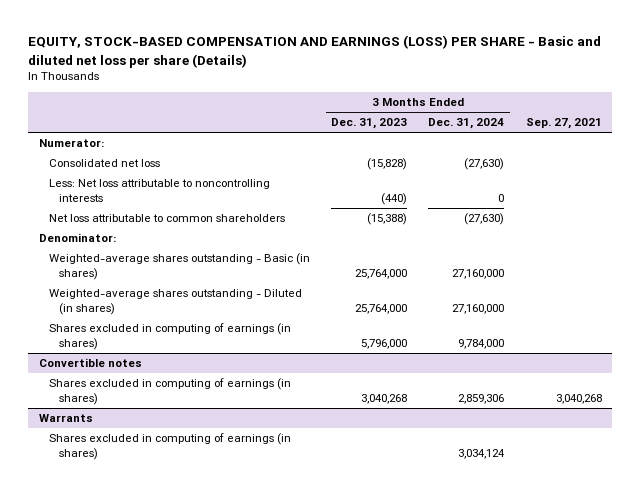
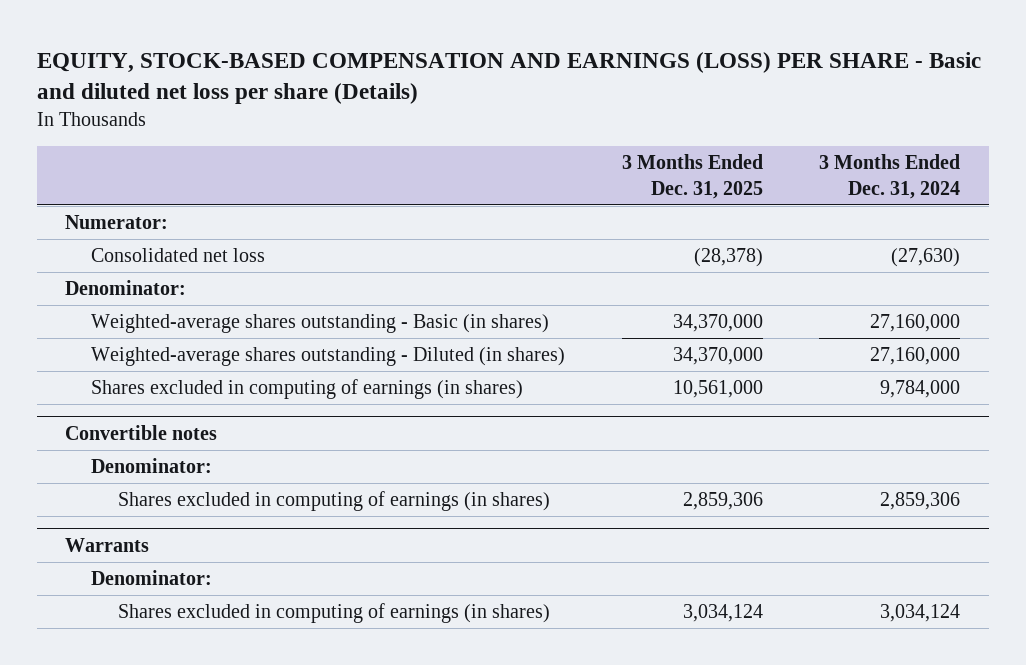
[331,118,408,130] Dec. 31, 2023 -> none
[525,118,602,130] Sep. 27, 2021 -> none
none -> [621,153,763,199] 3 Months Ended Dec. 31, 2025
[49,179,271,202] Less: Net loss attributable to noncontrolling interests -> none
[49,214,286,223] Net loss attributable to common shareholders -> none
none -> [91,458,213,474] Denominator:
none -> [91,570,213,586] Denominator:

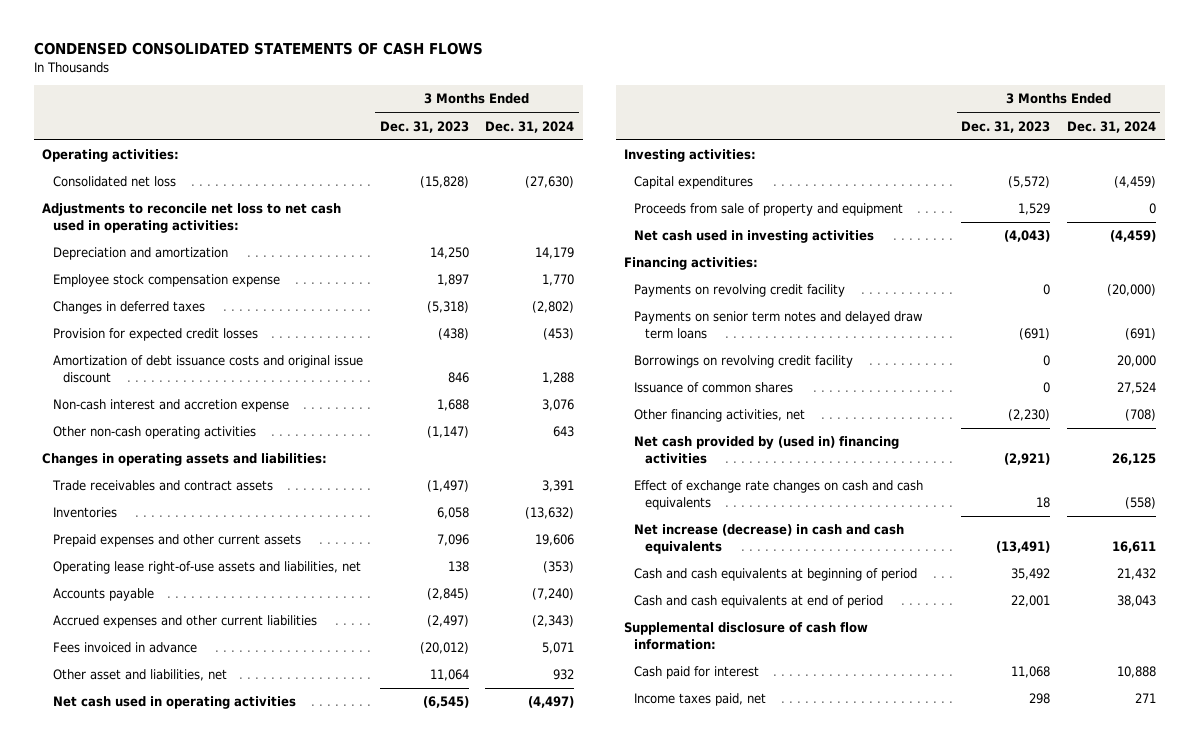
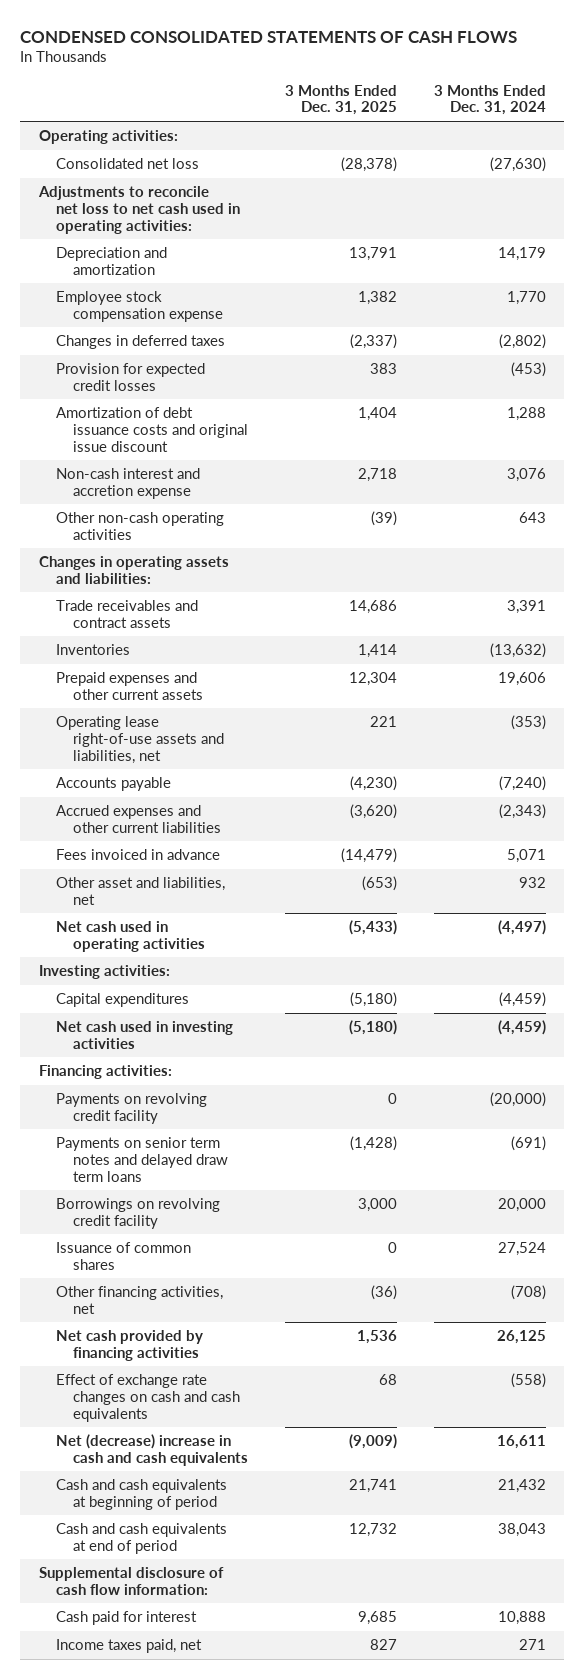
[379,120,469,133] Dec. 31, 2023 -> none
none -> [284,84,397,116] 3 Months Ended Dec. 31, 2025
[634,203,904,217] Proceeds from sale of property and equipment -> none
[634,436,900,465] Net cash provided by (used in) financing activities -> [55,1330,203,1361] Net cash provided by financing activities
[634,524,905,555] Net increase (decrease) in cash and cash equivalents -> [55,1434,249,1466] Net (decrease) increase in cash and cash equivalents

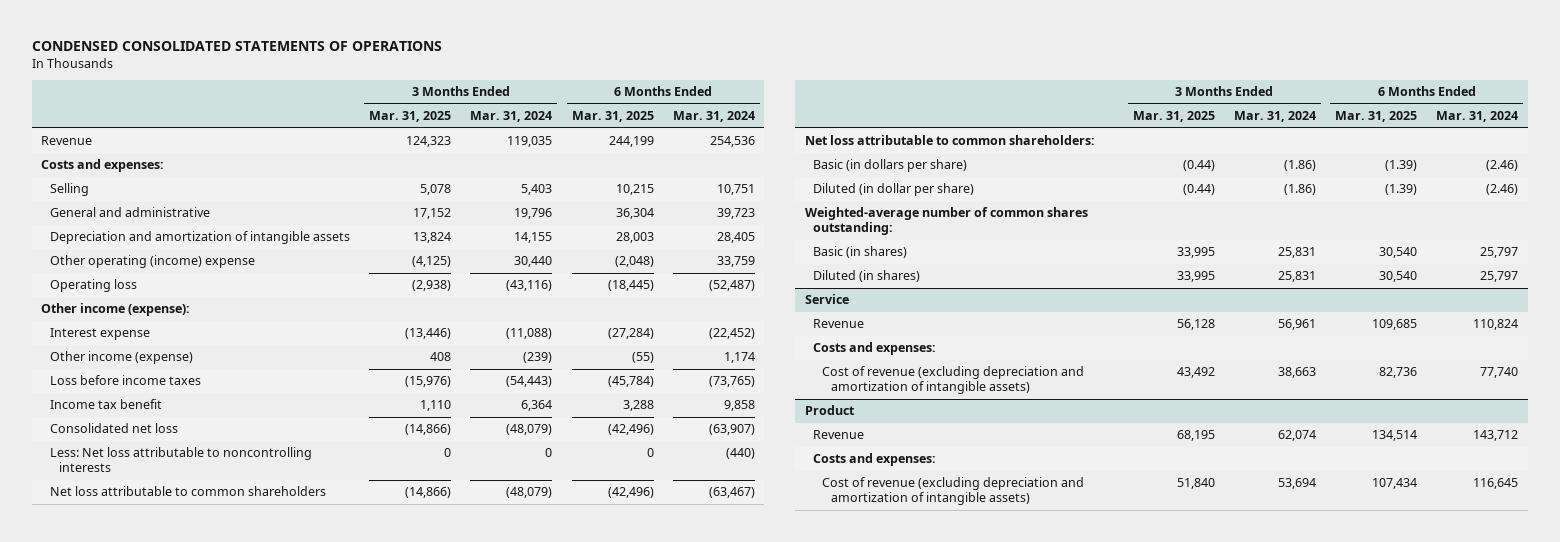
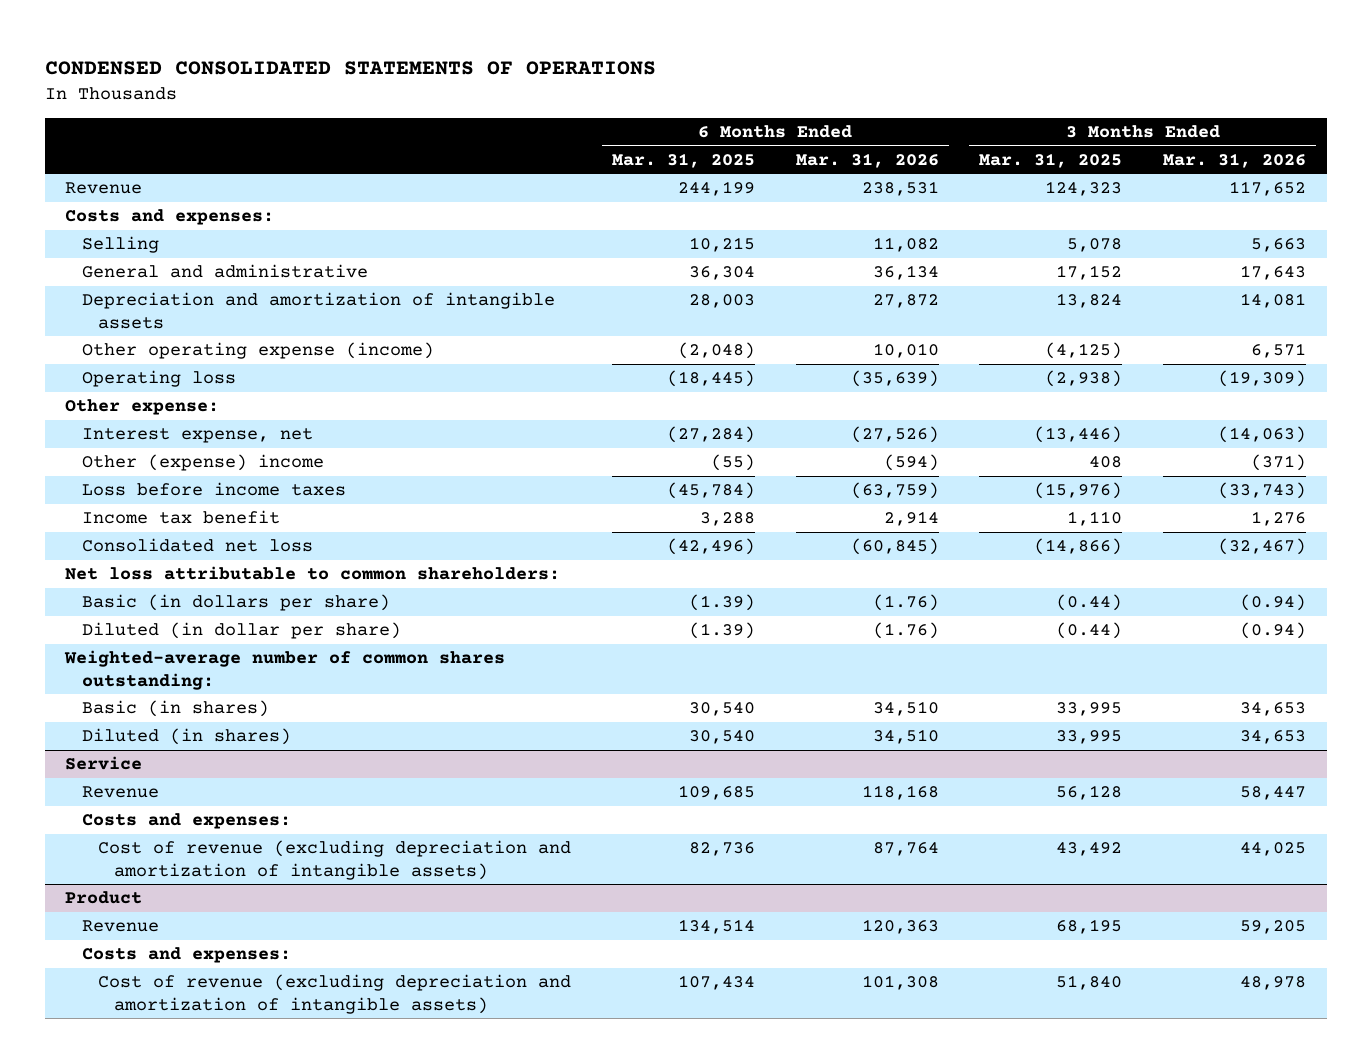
[470,111,553,123] Mar. 31, 2024 -> none
[672,111,755,123] Mar. 31, 2024 -> none
none -> [795,152,939,168] Mar. 31, 2026
none -> [1163,152,1307,168] Mar. 31, 2026
[50,255,256,269] Other operating (income) expense -> [81,342,434,360] Other operating expense (income)
[41,303,191,317] Other income (expense): -> [65,399,220,416] Other expense:
[50,328,151,341] Interest expense -> [81,428,313,444] Interest expense, net
[50,351,194,365] Other income (expense) -> [81,454,324,472] Other (expense) income
[50,447,313,473] Less: Net loss attributable to noncontrolling interests -> none
[50,486,327,497] Net loss attributable to common shareholders -> none

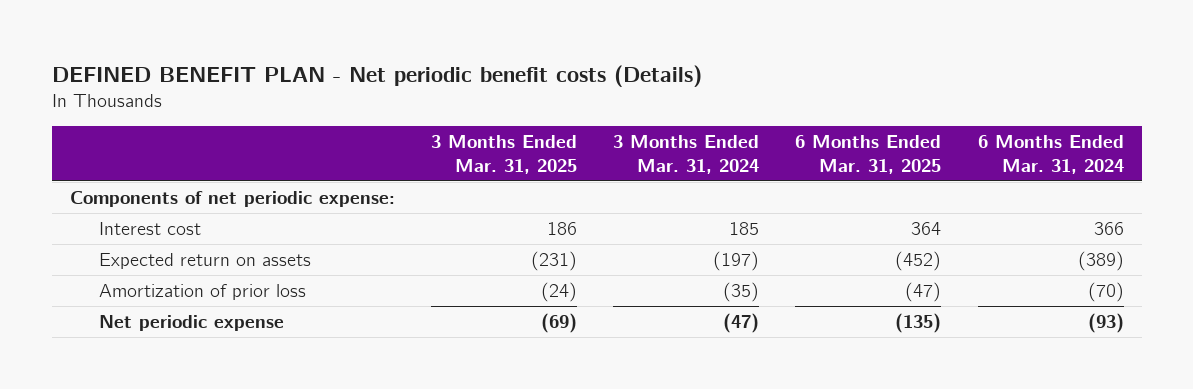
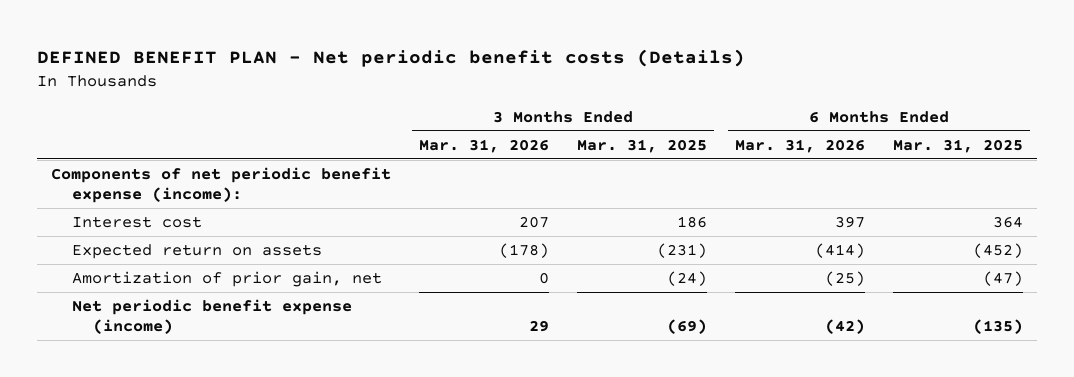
[613,135,760,174] 3 Months Ended Mar. 31, 2024 -> none
[977,135,1124,174] 6 Months Ended Mar. 31, 2024 -> none
none -> [418,138,549,153] Mar. 31, 2026
none -> [734,138,865,153] Mar. 31, 2026
[69,191,395,208] Components of net periodic expense: -> [50,166,391,204] Components of net periodic benefit expense (income):
[98,284,306,301] Amortization of prior loss -> [72,270,383,287] Amortization of prior gain, net
[98,315,284,332] Net periodic expense -> [72,298,353,335] Net periodic benefit expense (income)

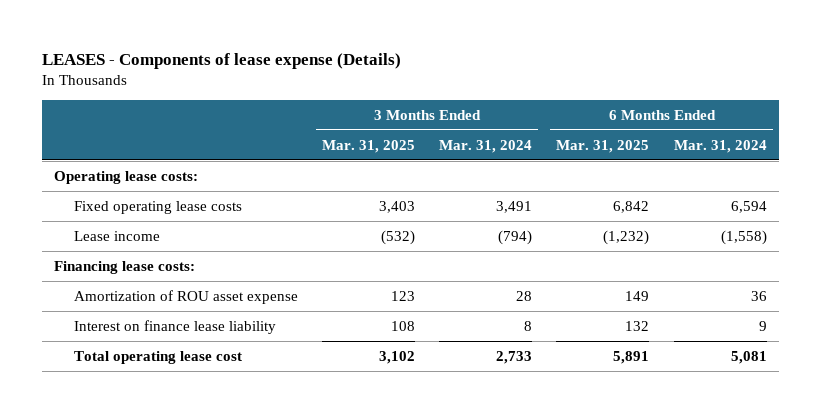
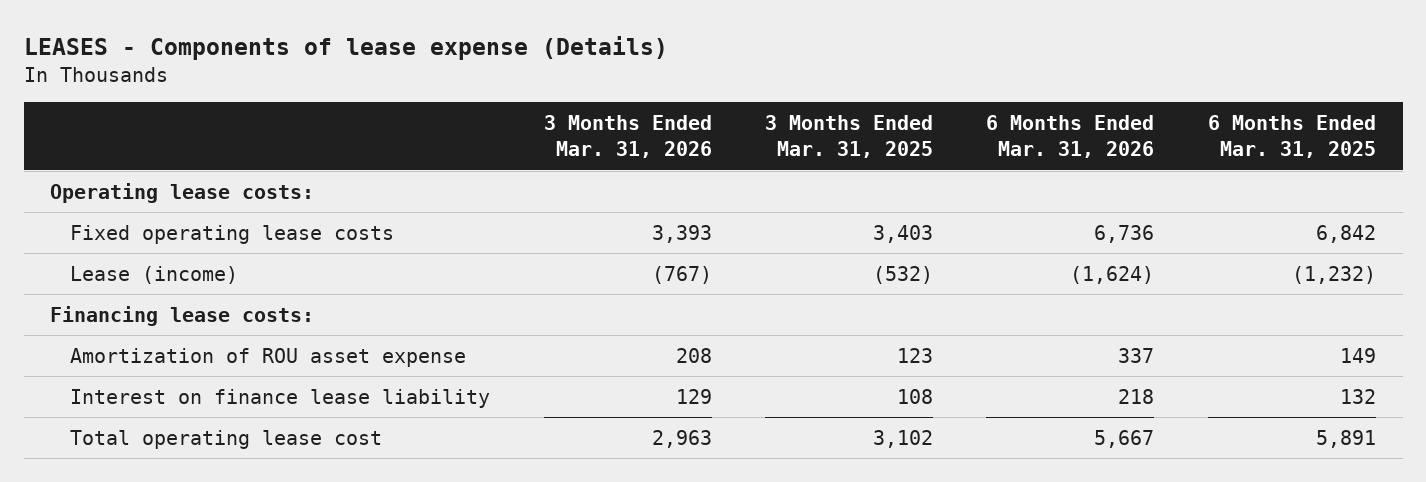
[439,139,533,153] Mar. 31, 2024 -> none
[673,139,767,153] Mar. 31, 2024 -> none
none -> [543,115,712,159] 3 Months Ended Mar. 31, 2026
none -> [986,115,1155,159] 6 Months Ended Mar. 31, 2026
[74,230,161,241] Lease income -> [70,266,239,285] Lease (income)

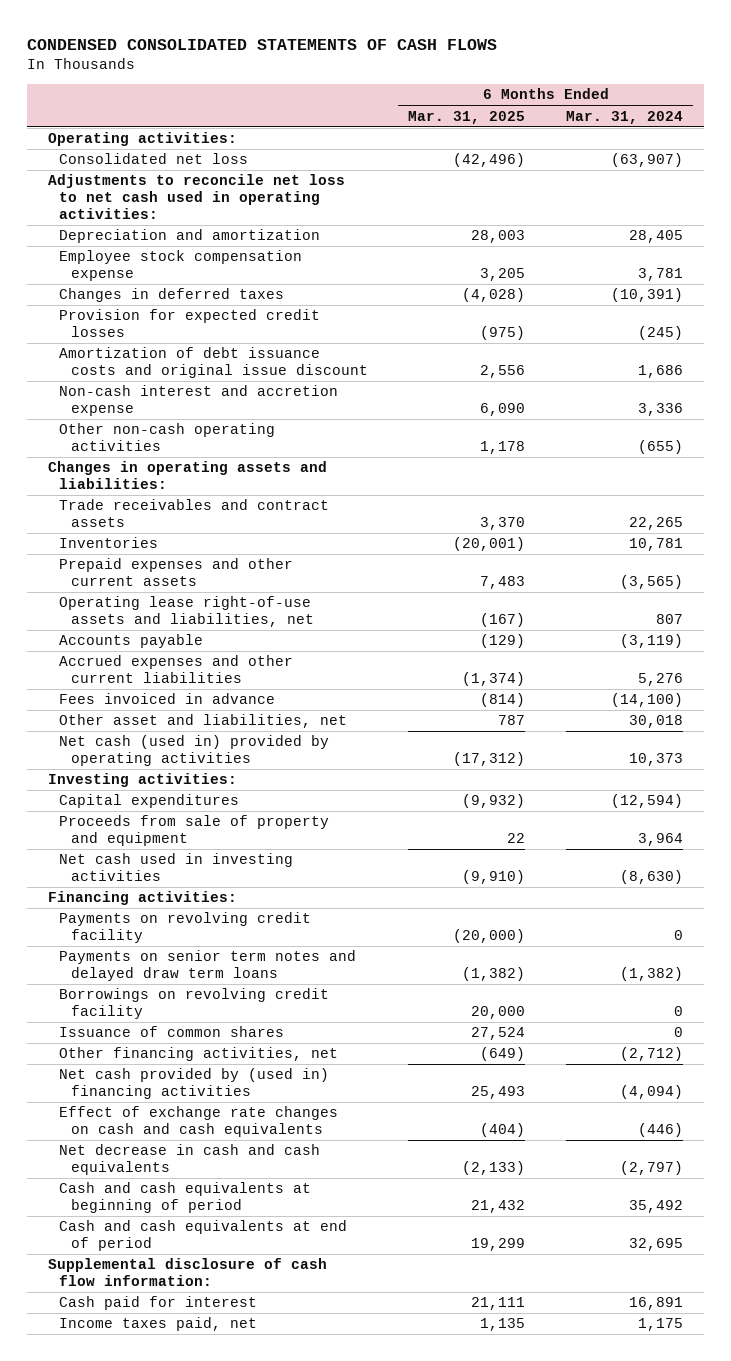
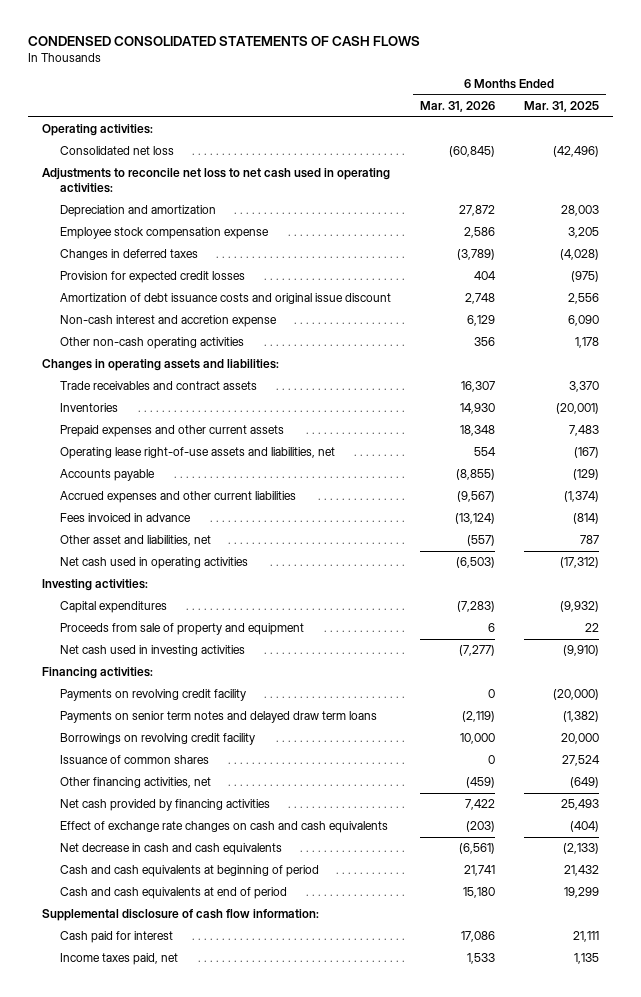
[566,110,684,124] Mar. 31, 2024 -> none
none -> [419,101,495,113] Mar. 31, 2026
[59,735,330,767] Net cash (used in) provided by operating activities -> [60,557,249,570] Net cash used in operating activities
[59,1068,330,1100] Net cash provided by (used in) financing activities -> [60,799,271,812] Net cash provided by financing activities

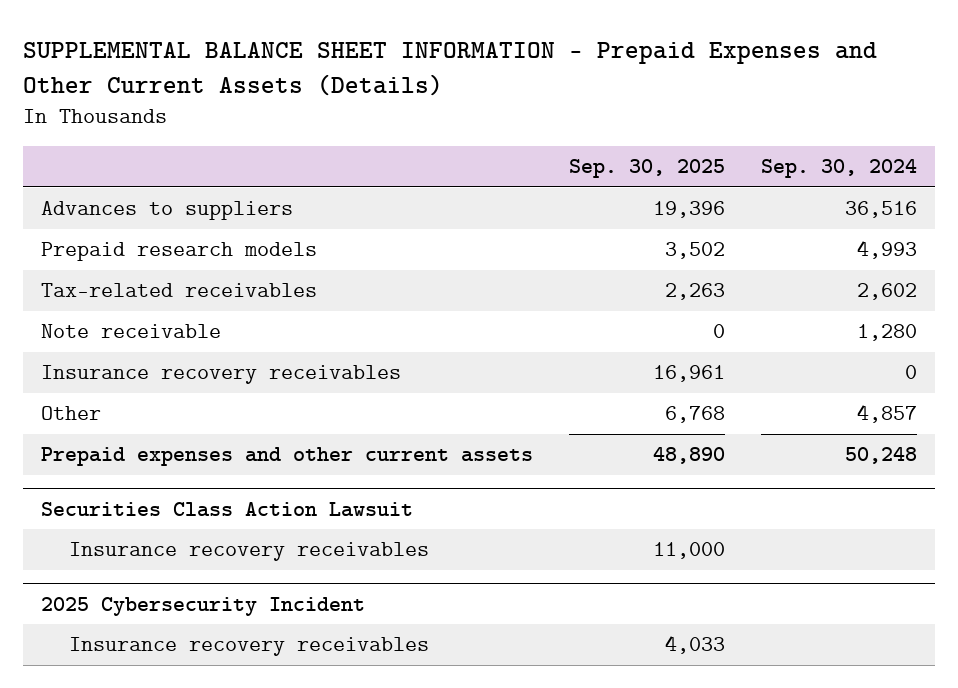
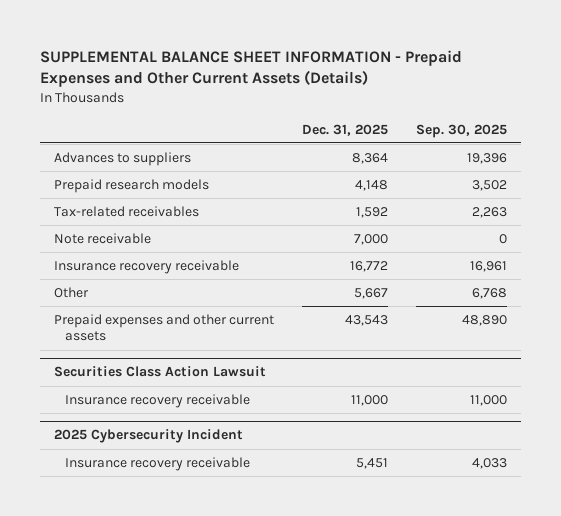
[761,158,918,178] Sep. 30, 2024 -> none
none -> [301,123,388,136] Dec. 31, 2025
[41,365,402,385] Insurance recovery receivables -> [54,260,240,275] Insurance recovery receivable
[68,542,429,562] Insurance recovery receivables -> [64,394,250,409] Insurance recovery receivable
[68,637,429,657] Insurance recovery receivables -> [64,457,250,472] Insurance recovery receivable

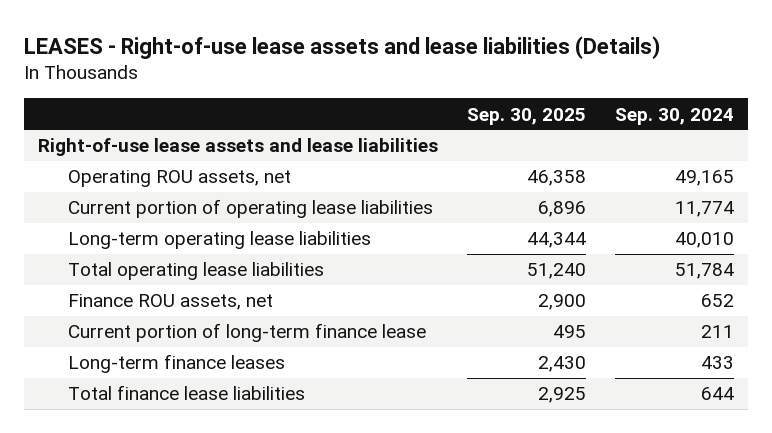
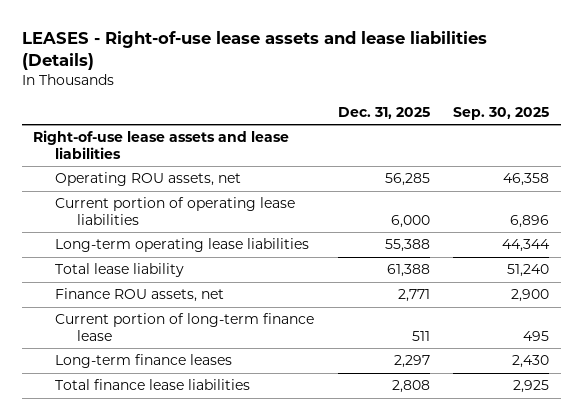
[614,107,734,125] Sep. 30, 2024 -> none
none -> [337,106,430,119] Dec. 31, 2025
[68,262,325,281] Total operating lease liabilities -> [55,263,185,278] Total lease liability

